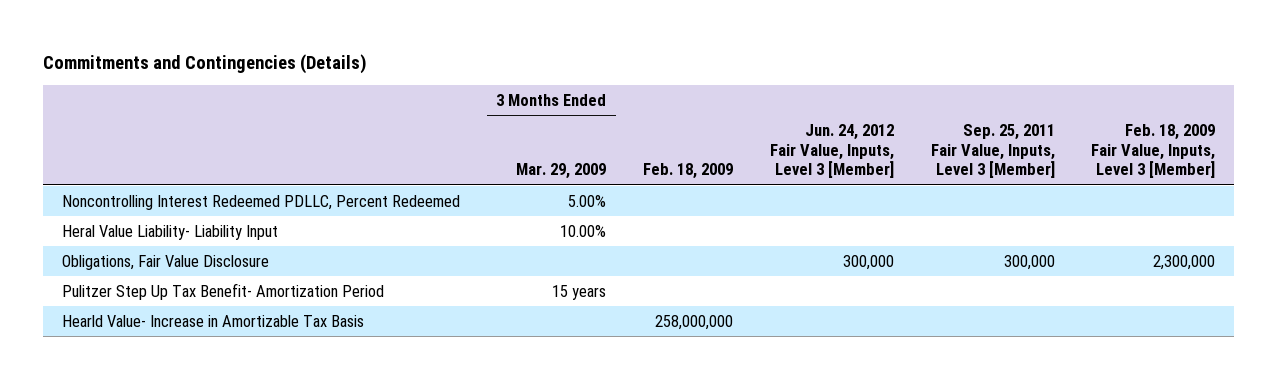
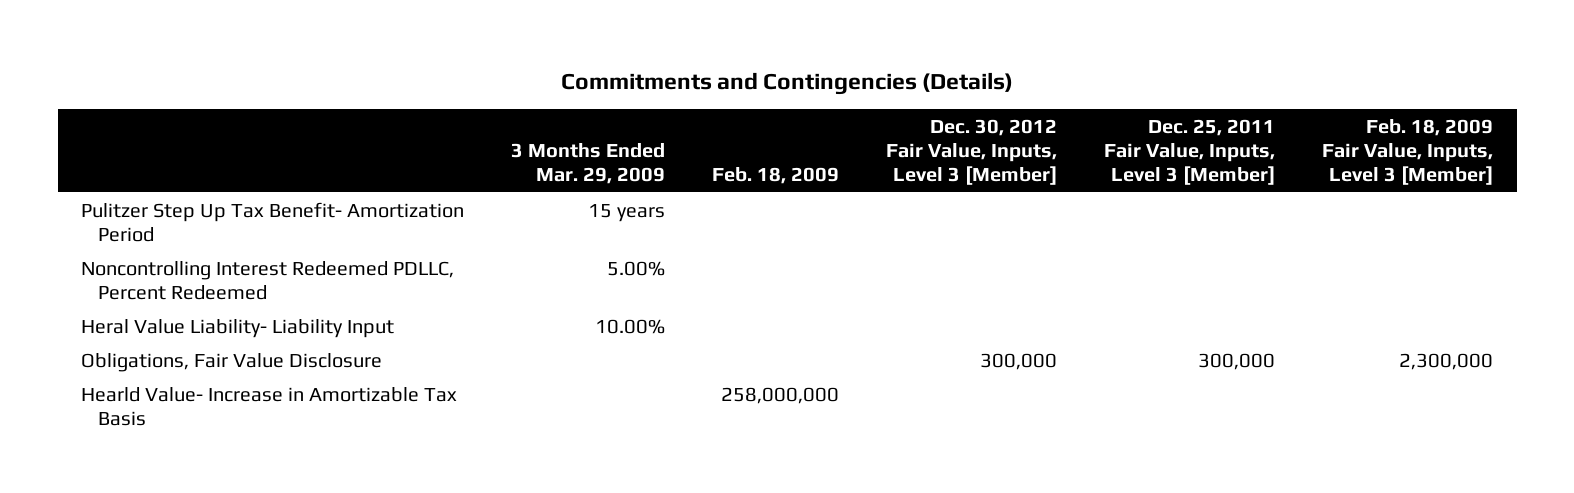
[769,124,894,179] Jun. 24, 2012 Fair Value, Inputs, Level 3 [Member] -> none
[930,124,1055,179] Sep. 25, 2011 Fair Value, Inputs, Level 3 [Member] -> none
none -> [886,119,1058,186] Dec. 30, 2012 Fair Value, Inputs, Level 3 [Member]
none -> [1104,119,1276,186] Dec. 25, 2011 Fair Value, Inputs, Level 3 [Member]
[61,282,384,300] Pulitzer Step Up Tax Benefit- Amortization Period -> [81,201,465,242] Pulitzer Step Up Tax Benefit- Amortization Period

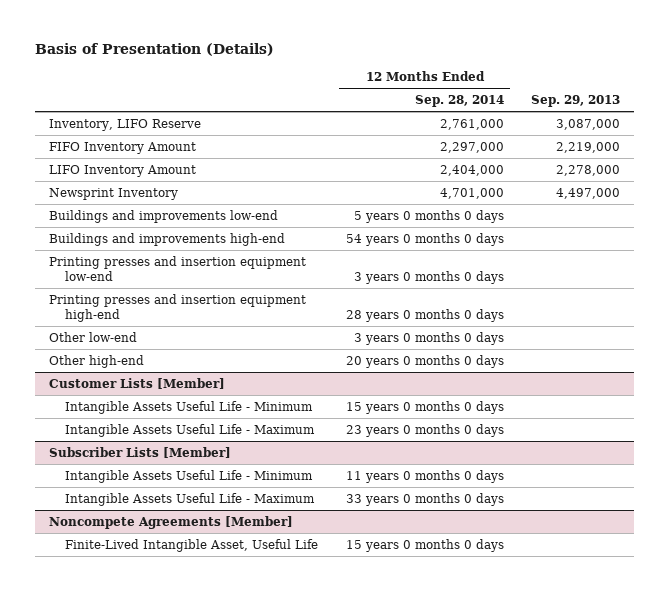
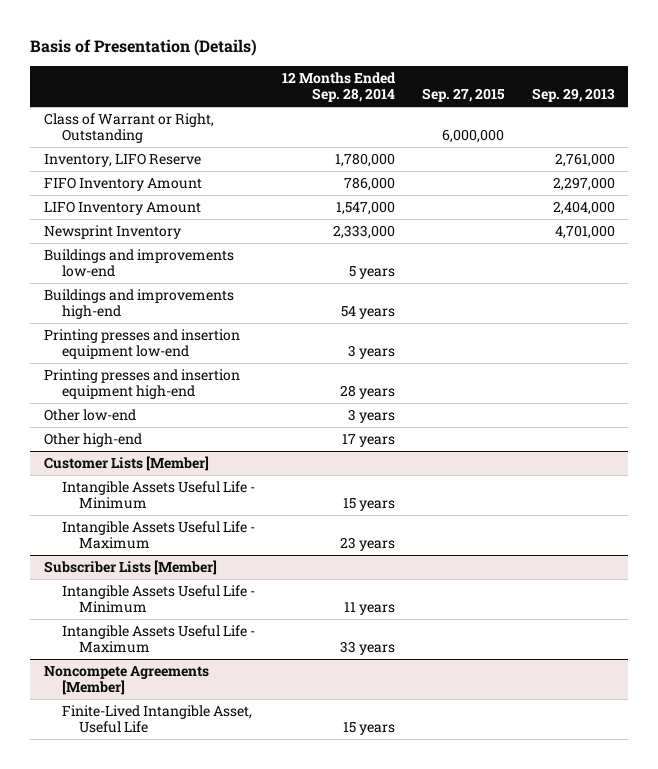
none -> [422,87,506,102] Sep. 27, 2015
none -> [43,113,214,144] Class of Warrant or Right, Outstanding
[439,118,504,130] 2,761,000 -> [334,153,395,168] 1,780,000
[555,118,620,130] 3,087,000 -> [554,153,615,168] 2,761,000
[439,141,504,153] 2,297,000 -> [343,177,395,192] 786,000
[555,141,620,153] 2,219,000 -> [552,177,615,192] 2,297,000
[439,164,504,176] 2,404,000 -> [335,201,395,216] 1,547,000
[555,164,620,176] 2,278,000 -> [552,201,615,216] 2,404,000
[439,187,504,199] 4,701,000 -> [332,225,395,240] 2,333,000
[555,187,620,199] 4,497,000 -> [554,225,615,240] 4,701,000
[353,209,504,223] 5 years 0 months 0 days -> [348,266,395,280] 5 years
[345,232,504,246] 54 years 0 months 0 days -> [340,306,395,320] 54 years
[353,271,504,285] 3 years 0 months 0 days -> [347,345,395,360] 3 years
[345,309,504,323] 28 years 0 months 0 days -> [339,385,395,400] 28 years
[353,331,504,345] 3 years 0 months 0 days -> [347,409,395,424] 3 years
[345,354,504,368] 20 years 0 months 0 days -> [341,434,395,448] 17 years
[345,400,504,414] 15 years 0 months 0 days -> [342,498,395,512] 15 years
[345,423,504,437] 23 years 0 months 0 days -> [339,537,395,552] 23 years
[345,469,504,483] 11 years 0 months 0 days -> [343,602,395,616] 11 years
[345,492,504,506] 33 years 0 months 0 days -> [339,641,395,656] 33 years
[345,538,504,552] 15 years 0 months 0 days -> [342,722,395,736] 15 years

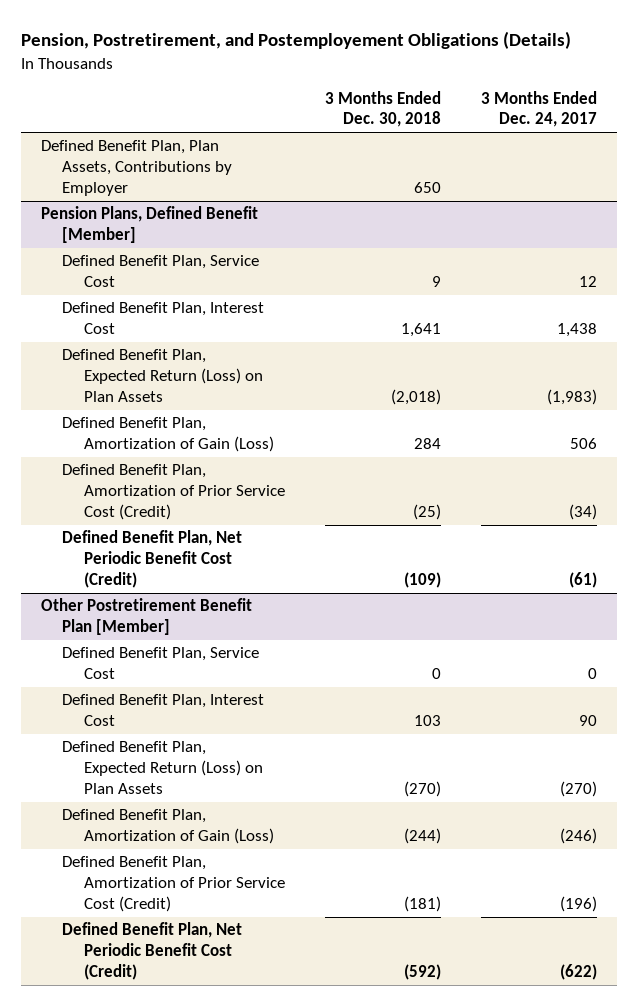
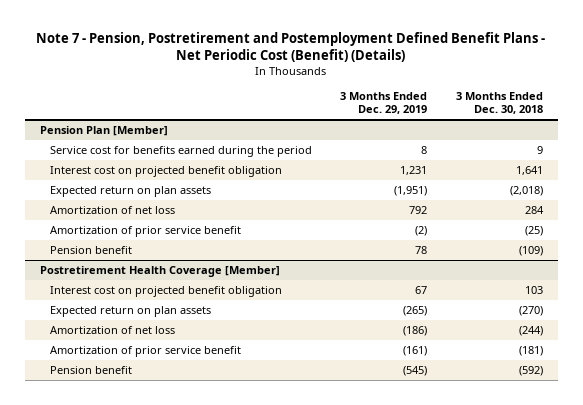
[20,31,571,50] Pension, Postretirement, and Postemployement Obligations (Details) -> [36,31,546,62] Note 7 - Pension, Postretirement and Postemployment Defined Benefit Plans - Net Periodic Cost (Benefit) (Details)
[480,90,597,128] 3 Months Ended Dec. 24, 2017 -> none
none -> [340,92,428,115] 3 Months Ended Dec. 29, 2019
[40,140,233,196] Defined Benefit Plan, Plan Assets, Contributions by Employer -> none
[40,598,252,636] Other Postretirement Benefit Plan [Member] -> none
[62,647,260,680] Defined Benefit Plan, Service Cost -> none
[40,206,258,244] Pension Plans, Defined Benefit [Member] -> [39,125,168,136] Pension Plan [Member]
[62,255,260,288] Defined Benefit Plan, Service Cost -> [49,145,312,157] Service cost for benefits earned during the period
[62,302,265,335] Defined Benefit Plan, Interest Cost -> [49,165,282,177] Interest cost on projected benefit obligation
[62,349,263,402] Defined Benefit Plan, Expected Return (Loss) on Plan Assets -> [49,185,211,197] Expected return on plan assets
[62,417,274,453] Defined Benefit Plan, Amortization of Gain (Loss) -> [49,205,175,214] Amortization of net loss
[62,464,285,520] Defined Benefit Plan, Amortization of Prior Service Cost (Credit) -> [49,225,241,237] Amortization of prior service benefit
[62,530,243,588] Defined Benefit Plan, Net Periodic Benefit Cost (Credit) -> [49,245,132,254] Pension benefit
none -> [39,265,280,277] Postretirement Health Coverage [Member]
[62,694,265,727] Defined Benefit Plan, Interest Cost -> [49,285,282,297] Interest cost on projected benefit obligation
[62,741,263,794] Defined Benefit Plan, Expected Return (Loss) on Plan Assets -> [49,305,211,317] Expected return on plan assets
[62,809,274,845] Defined Benefit Plan, Amortization of Gain (Loss) -> [49,325,175,334] Amortization of net loss
[62,856,285,912] Defined Benefit Plan, Amortization of Prior Service Cost (Credit) -> [49,345,241,357] Amortization of prior service benefit
[62,922,243,980] Defined Benefit Plan, Net Periodic Benefit Cost (Credit) -> [49,365,132,374] Pension benefit

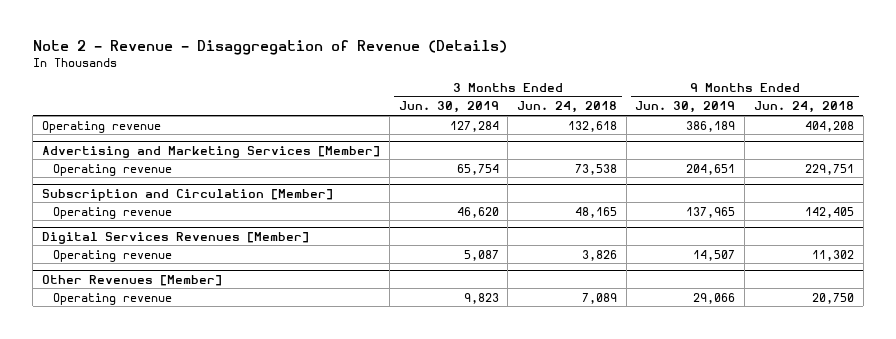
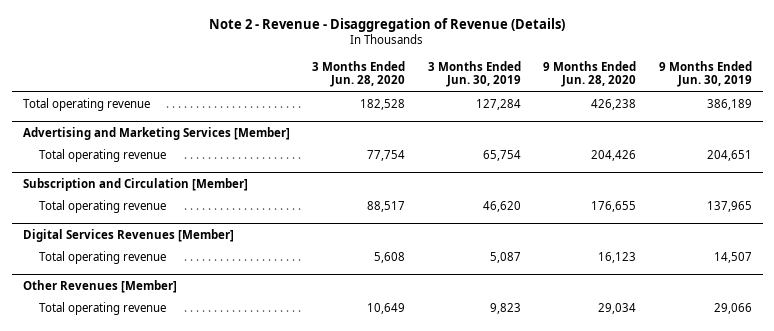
[516,101,617,114] Jun. 24, 2018 -> none
[753,101,854,114] Jun. 24, 2018 -> none
none -> [312,60,406,88] 3 Months Ended Jun. 28, 2020
none -> [543,60,637,88] 9 Months Ended Jun. 28, 2020
[42,120,162,133] Operating revenue -> [22,98,150,112] Total operating revenue
[52,163,172,176] Operating revenue -> [39,149,167,163] Total operating revenue
[52,206,172,219] Operating revenue -> [39,200,167,214] Total operating revenue
[52,249,172,262] Operating revenue -> [39,251,167,265] Total operating revenue
[52,292,172,305] Operating revenue -> [39,302,167,316] Total operating revenue

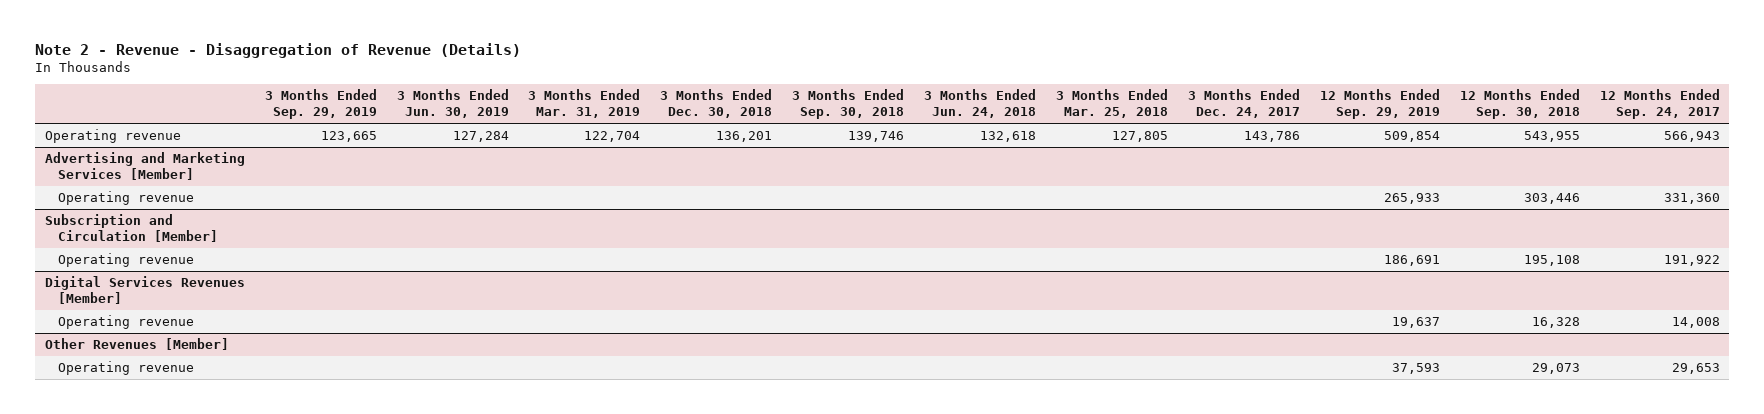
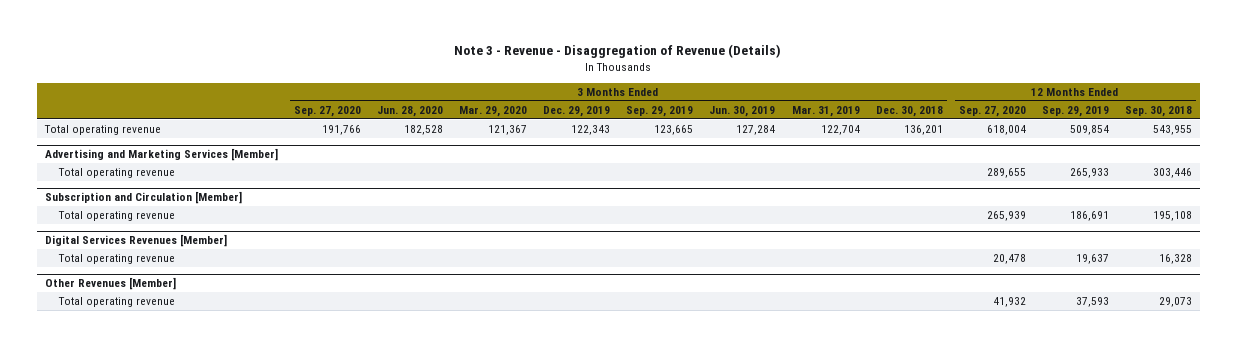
[34,42,521,58] Note 2 - Revenue - Disaggregation of Revenue (Details) -> [454,44,782,59] Note 3 - Revenue - Disaggregation of Revenue (Details)
[792,89,905,120] 3 Months Ended Sep. 30, 2018 -> none
[924,89,1037,119] 3 Months Ended Jun. 24, 2018 -> none
[1055,89,1168,119] 3 Months Ended Mar. 25, 2018 -> none
[1187,89,1300,119] 3 Months Ended Dec. 24, 2017 -> none
[1599,89,1720,120] 12 Months Ended Sep. 24, 2017 -> none
none -> [294,105,362,117] Sep. 27, 2020
none -> [377,105,444,117] Jun. 28, 2020
none -> [459,105,528,117] Mar. 29, 2020
none -> [543,105,611,117] Dec. 29, 2019
none -> [958,105,1026,117] Sep. 27, 2020
[44,128,181,143] Operating revenue -> [44,125,162,136] Total operating revenue
[58,190,195,205] Operating revenue -> [58,168,176,179] Total operating revenue
[58,252,195,267] Operating revenue -> [58,211,176,222] Total operating revenue
[58,314,195,329] Operating revenue -> [58,254,176,265] Total operating revenue
[58,360,195,375] Operating revenue -> [58,297,176,308] Total operating revenue

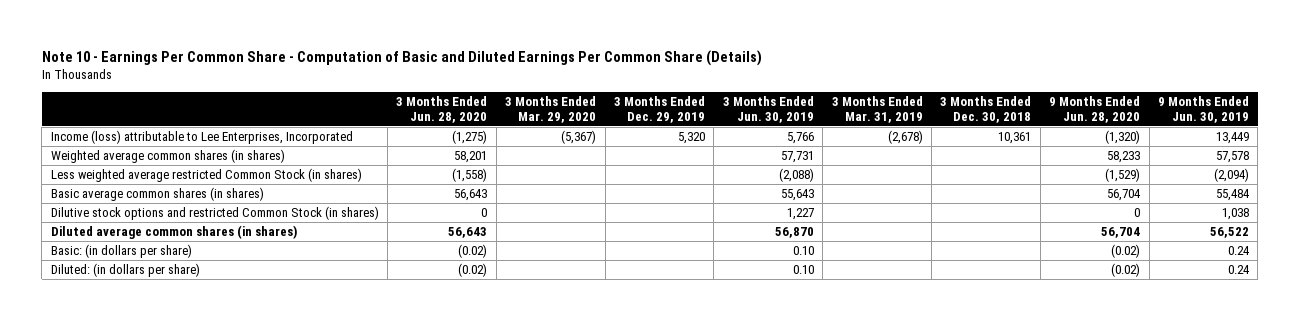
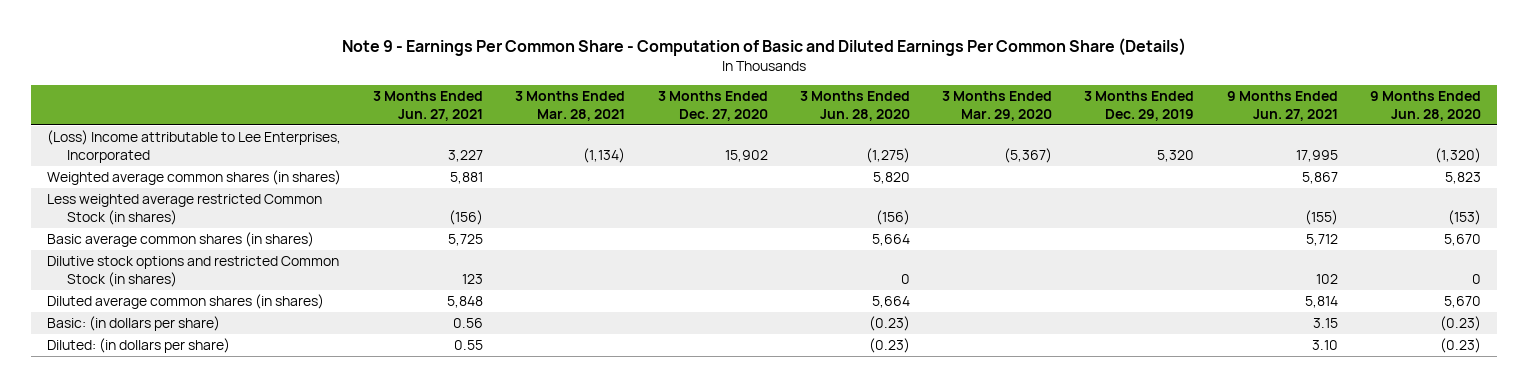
[41,49,762,66] Note 10 - Earnings Per Common Share - Computation of Basic and Diluted Earnings Per Common Share (Details) -> [341,38,1186,57] Note 9 - Earnings Per Common Share - Computation of Basic and Diluted Earnings Per Common Share (Details)
[722,95,814,123] 3 Months Ended Jun. 30, 2019 -> none
[831,95,923,123] 3 Months Ended Mar. 31, 2019 -> none
[940,95,1032,123] 3 Months Ended Dec. 30, 2018 -> none
[1157,95,1249,123] 9 Months Ended Jun. 30, 2019 -> none
none -> [373,91,484,121] 3 Months Ended Jun. 27, 2021
none -> [515,91,626,121] 3 Months Ended Mar. 28, 2021
none -> [657,91,768,121] 3 Months Ended Dec. 27, 2020
none -> [1226,91,1338,121] 9 Months Ended Jun. 27, 2021
[50,130,353,145] Income (loss) attributable to Lee Enterprises, Incorporated -> [46,130,341,163] (Loss) Income attributable to Lee Enterprises, Incorporated
[454,151,488,164] 58,201 -> [872,172,910,185] 5,820
[1107,151,1141,164] 58,233 -> [1444,172,1481,185] 5,823
[452,168,488,183] (1,558) -> [875,209,910,225] (156)
[1105,168,1141,183] (1,529) -> [1447,209,1481,225] (153)
[454,189,488,202] 56,643 -> [871,234,910,247] 5,664
[1107,189,1142,202] 56,704 -> [1443,234,1481,247] 5,670
[448,227,488,239] 56,643 -> [871,296,910,309] 5,664
[1101,227,1141,239] 56,704 -> [1443,296,1481,309] 5,670
[458,244,488,259] (0.02) -> [868,316,910,332] (0.23)
[1111,244,1141,259] (0.02) -> [1439,316,1481,332] (0.23)
[458,263,488,278] (0.02) -> [868,338,910,354] (0.23)
[1111,263,1141,278] (0.02) -> [1439,338,1481,354] (0.23)

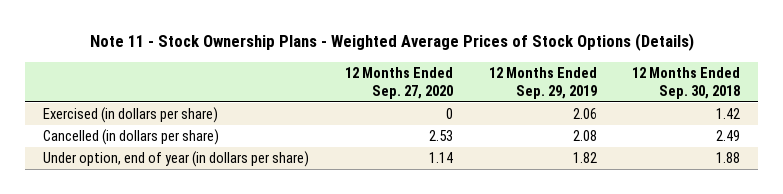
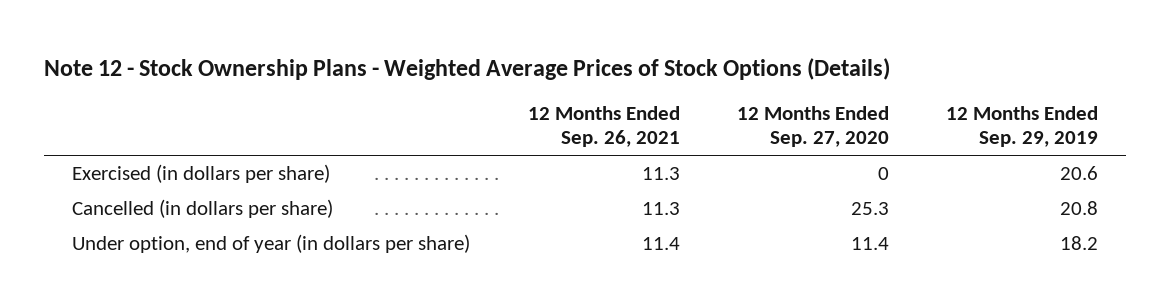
[89,33,694,52] Note 11 - Stock Ownership Plans - Weighted Average Prices of Stock Options (Details) -> [43,57,890,80] Note 12 - Stock Ownership Plans - Weighted Average Prices of Stock Options (Details)
[632,66,741,100] 12 Months Ended Sep. 30, 2018 -> none
none -> [527,106,680,148] 12 Months Ended Sep. 26, 2021
[572,107,597,119] 2.06 -> [1059,166,1098,181] 20.6
[428,129,453,141] 2.53 -> [850,202,889,216] 25.3
[572,129,597,141] 2.08 -> [1059,201,1098,216] 20.8
[428,151,453,163] 1.14 -> [850,237,889,251] 11.4
[572,151,597,163] 1.82 -> [1059,236,1098,251] 18.2

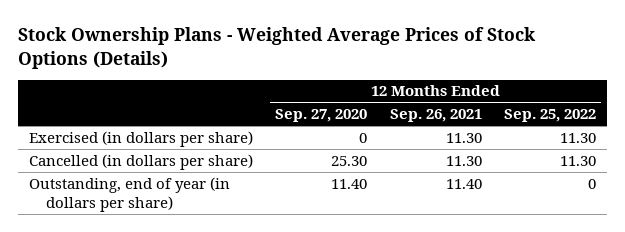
[43,57,890,80] Note 12 - Stock Ownership Plans - Weighted Average Prices of Stock Options (Details) -> [17,27,536,69] Stock Ownership Plans - Weighted Average Prices of Stock Options (Details)
[945,106,1098,148] 12 Months Ended Sep. 29, 2019 -> none
none -> [503,109,596,123] Sep. 25, 2022
[641,167,680,181] 11.3 -> [445,132,482,143] 11.30
[641,202,680,216] 11.3 -> [445,155,482,166] 11.30
[850,202,889,216] 25.3 -> [331,155,368,166] 25.30
[72,234,471,254] Under option, end of year (in dollars per share) -> [29,176,231,212] Outstanding, end of year (in dollars per share)
[641,237,680,251] 11.4 -> [445,178,482,189] 11.40
[850,237,889,251] 11.4 -> [331,178,368,189] 11.40

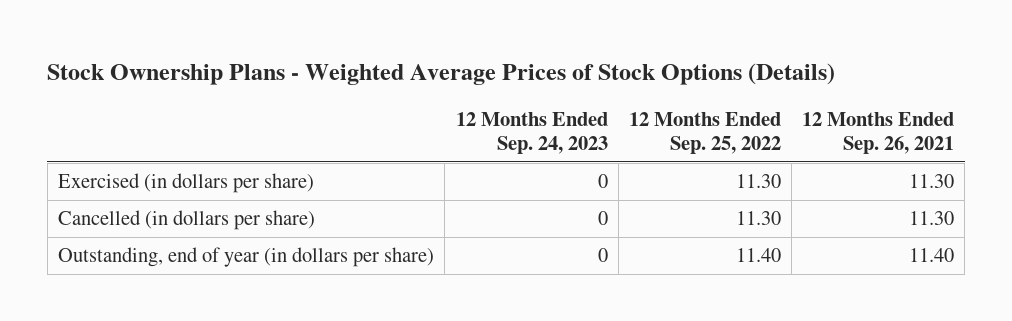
[275,109,368,123] Sep. 27, 2020 -> none
none -> [455,111,608,154] 12 Months Ended Sep. 24, 2023
[587,178,596,189] 0 -> [735,248,781,263] 11.40

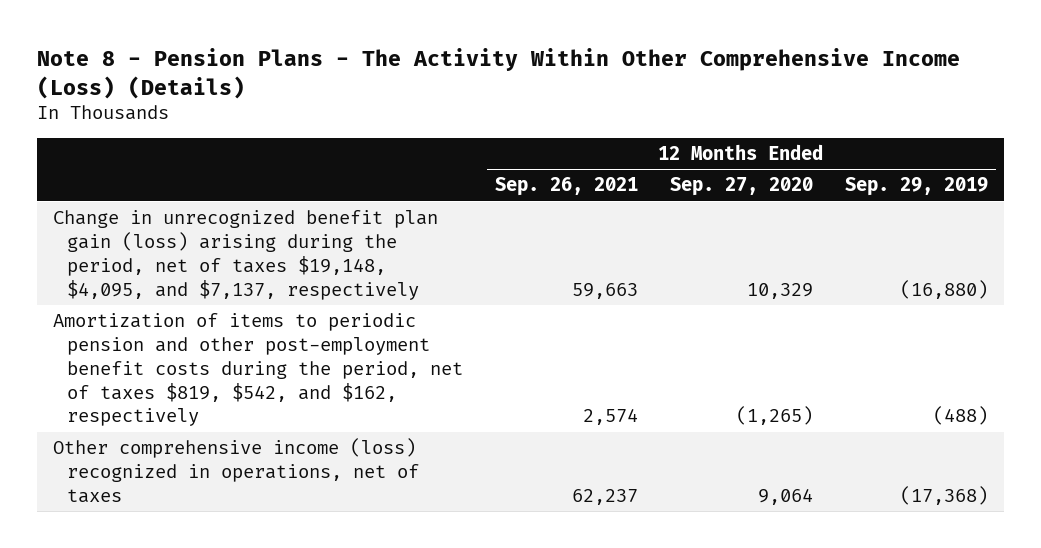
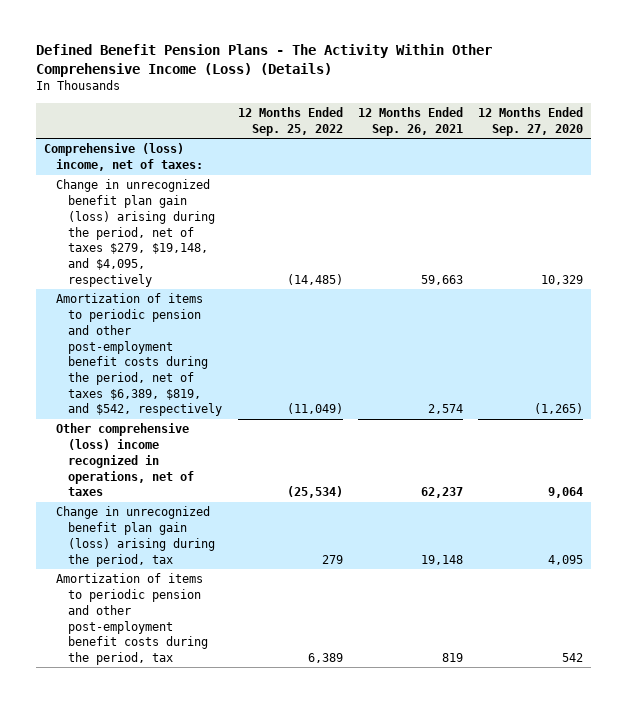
[37,48,961,99] Note 8 - Pension Plans - The Activity Within Other Comprehensive Income (Loss) (Details) -> [35,43,492,77] Defined Benefit Pension Plans - The Activity Within Other Comprehensive Income (Loss) (Details)
[844,177,988,197] Sep. 29, 2019 -> none
none -> [237,106,343,136] 12 Months Ended Sep. 25, 2022
none -> [43,143,203,172] Comprehensive (loss) income, net of taxes:
[53,210,439,300] Change in unrecognized benefit plan gain (loss) arising during the period, net of taxes $19,148, $4,095, and $7,137, respectively -> [55,179,216,287] Change in unrecognized benefit plan gain (loss) arising during the period, net of taxes $279, $19,148, and $4,095, respectively
[53,313,464,427] Amortization of items to periodic pension and other post-employment benefit costs during the period, net of taxes $819, $542, and $162, respectively -> [55,293,223,417] Amortization of items to periodic pension and other post-employment benefit costs during the period, net of taxes $6,389, $819, and $542, respectively
[53,438,420,503] Other comprehensive income (loss) recognized in operations, net of taxes -> [55,423,195,497] Other comprehensive (loss) income recognized in operations, net of taxes
none -> [55,506,216,567] Change in unrecognized benefit plan gain (loss) arising during the period, tax
none -> [55,573,209,666] Amortization of items to periodic pension and other post-employment benefit costs during the period, tax

